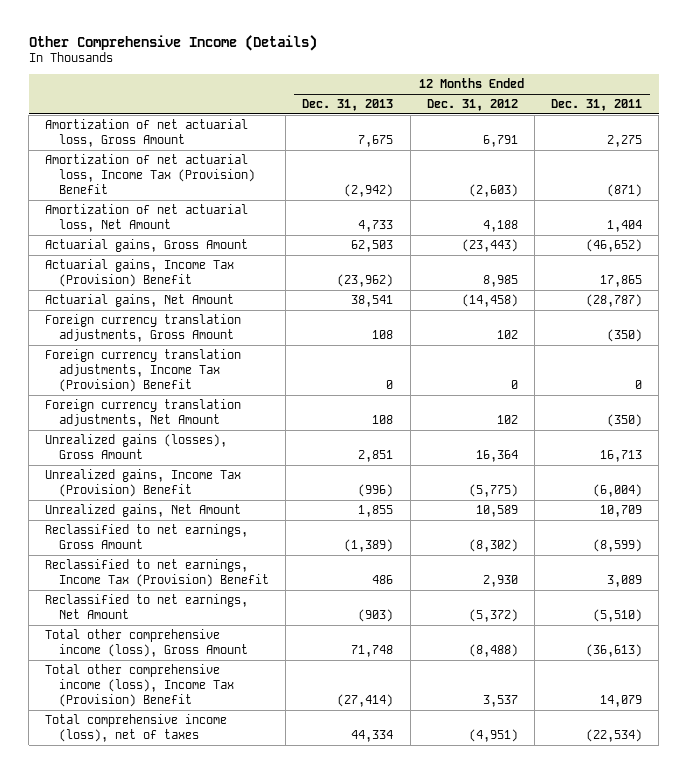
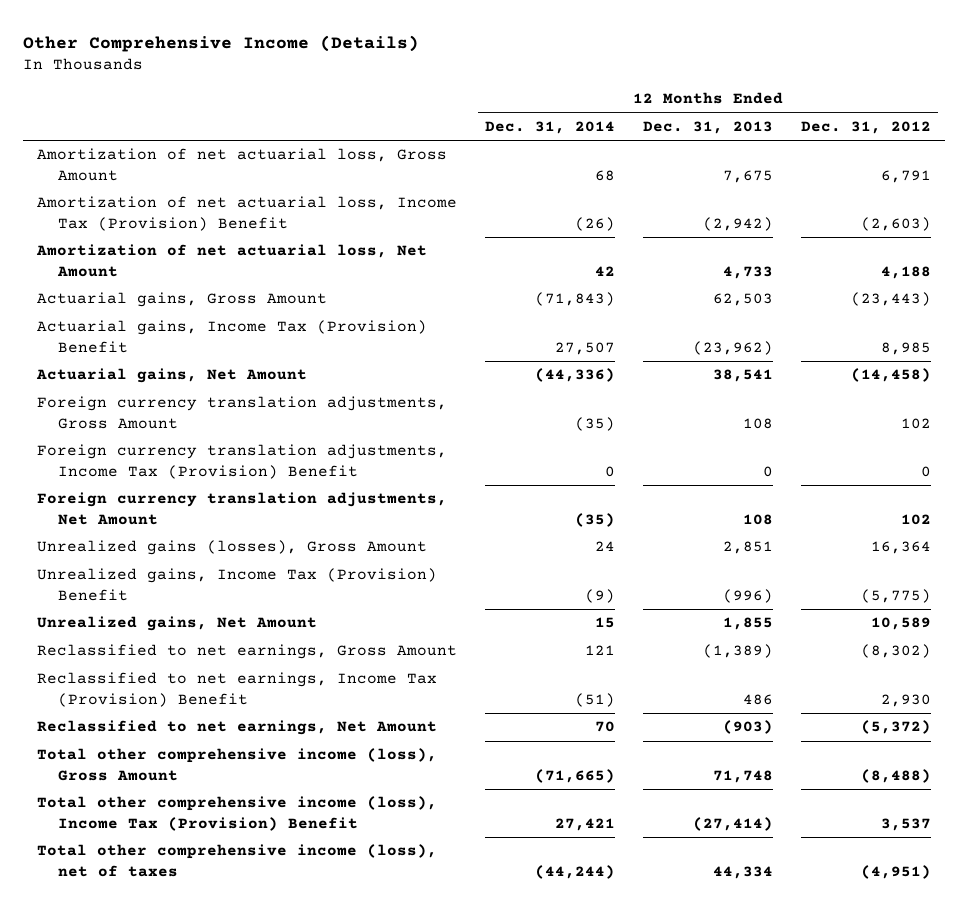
[550,99,642,112] Dec. 31, 2011 -> none
none -> [485,120,616,134] Dec. 31, 2014
[45,714,228,743] Total comprehensive income (loss), net of taxes -> [37,844,438,877] Total other comprehensive income (loss), net of taxes

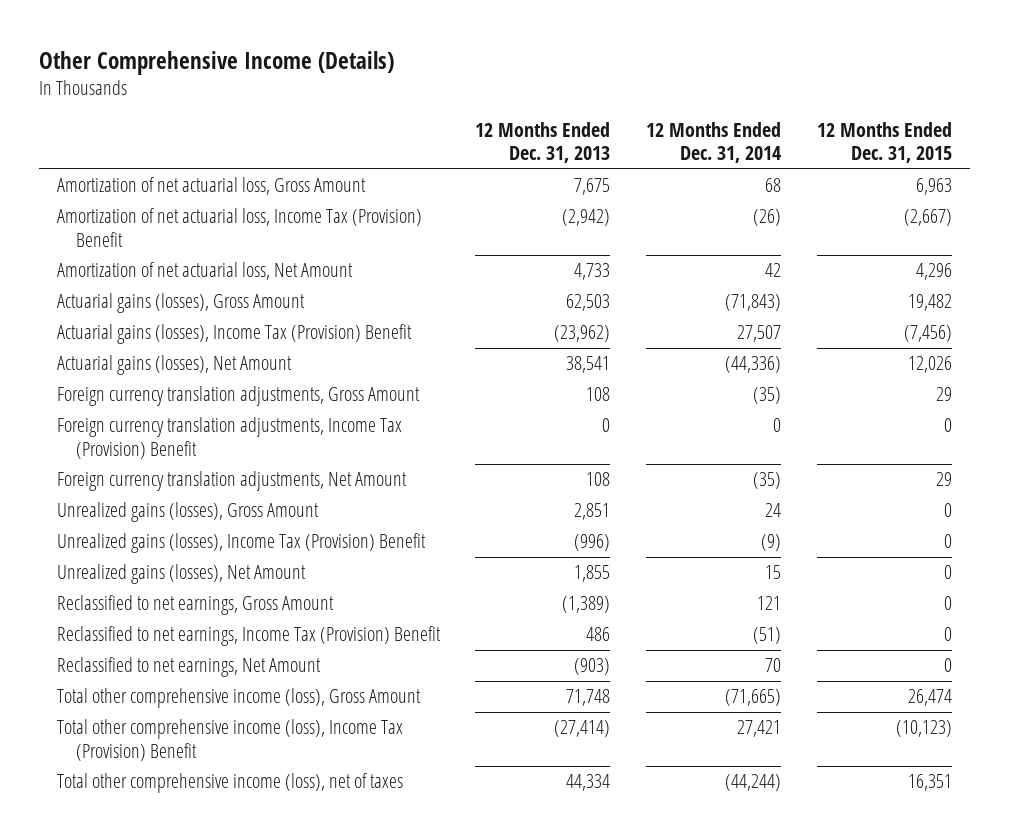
[800,120,931,134] Dec. 31, 2012 -> none
none -> [817,121,953,163] 12 Months Ended Dec. 31, 2015
[37,292,328,308] Actuarial gains, Gross Amount -> [56,293,305,314] Actuarial gains (losses), Gross Amount
[37,320,428,353] Actuarial gains, Income Tax (Provision) Benefit -> [56,324,412,345] Actuarial gains (losses), Income Tax (Provision) Benefit
[36,368,308,384] Actuarial gains, Net Amount -> [56,355,292,376] Actuarial gains (losses), Net Amount
[37,568,438,601] Unrealized gains, Income Tax (Provision) Benefit -> [56,533,426,554] Unrealized gains (losses), Income Tax (Provision) Benefit
[37,616,318,632] Unrealized gains, Net Amount -> [56,564,306,585] Unrealized gains (losses), Net Amount

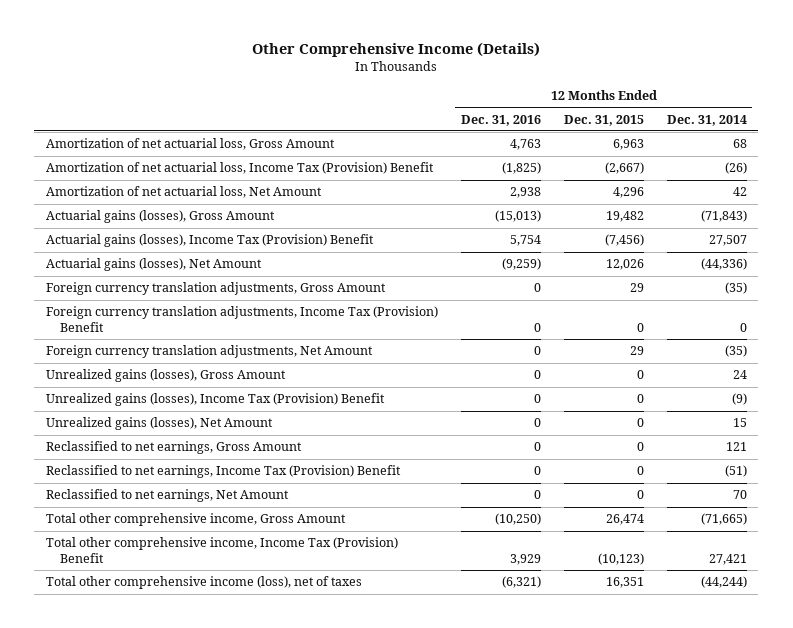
[475,121,611,163] 12 Months Ended Dec. 31, 2013 -> none
none -> [460,114,541,126] Dec. 31, 2016
[56,688,421,709] Total other comprehensive income (loss), Gross Amount -> [45,513,346,527] Total other comprehensive income, Gross Amount
[56,719,403,761] Total other comprehensive income (loss), Income Tax (Provision) Benefit -> [45,537,398,563] Total other comprehensive income, Income Tax (Provision) Benefit

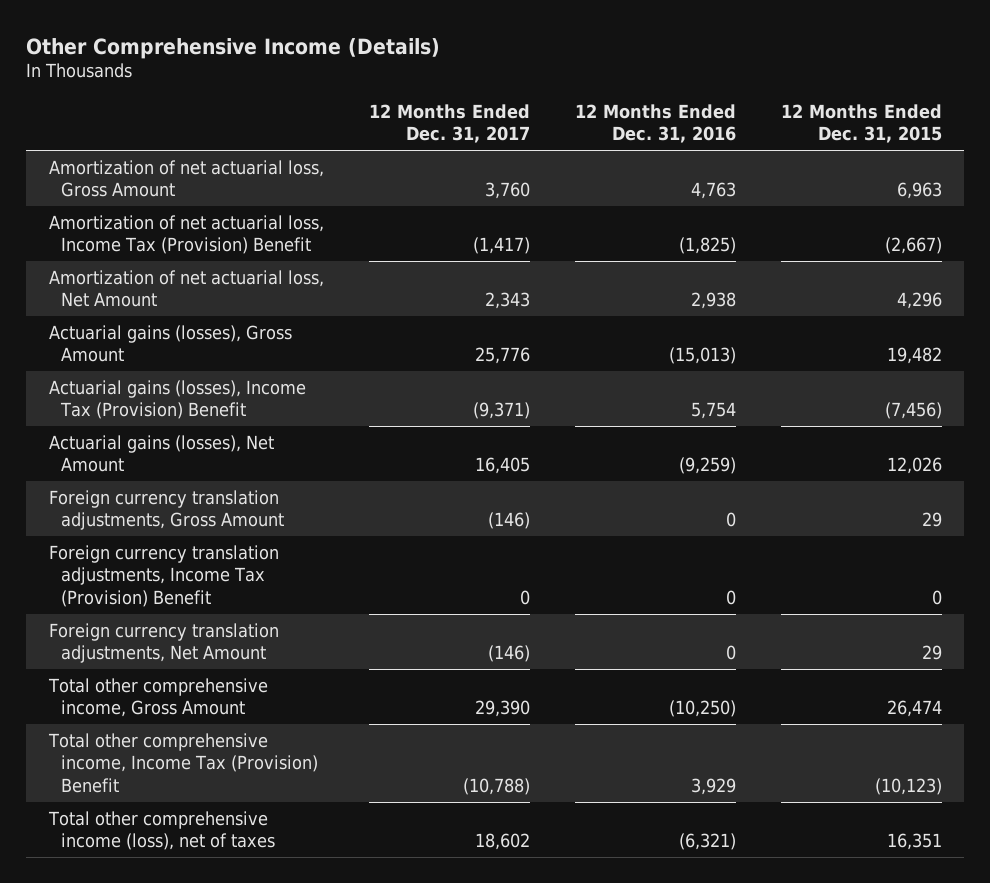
[666,114,747,126] Dec. 31, 2014 -> none
none -> [368,103,530,144] 12 Months Ended Dec. 31, 2017
[45,369,286,383] Unrealized gains (losses), Gross Amount -> none
[45,393,385,407] Unrealized gains (losses), Income Tax (Provision) Benefit -> none
[45,417,273,431] Unrealized gains (losses), Net Amount -> none
[45,441,302,455] Reclassified to net earnings, Gross Amount -> none
[45,465,401,479] Reclassified to net earnings, Income Tax (Provision) Benefit -> none
[45,489,289,503] Reclassified to net earnings, Net Amount -> none

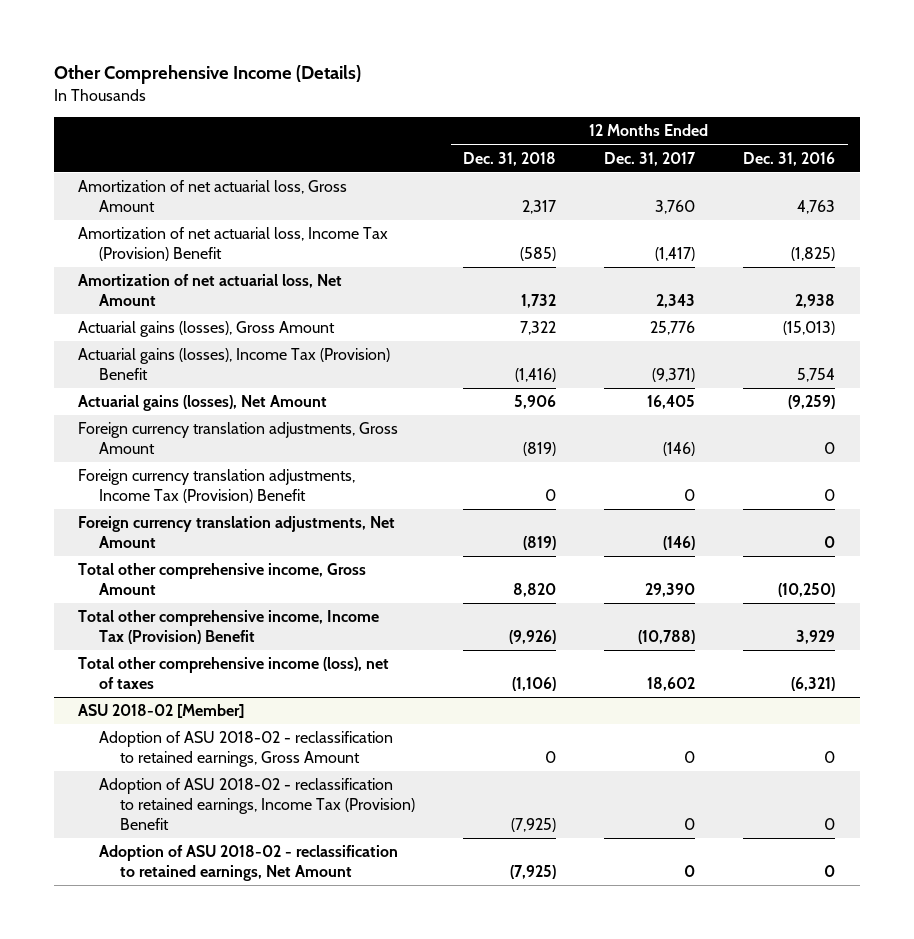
[780,103,942,144] 12 Months Ended Dec. 31, 2015 -> none
none -> [463,151,557,166] Dec. 31, 2018
none -> [78,704,245,719] ASU 2018-02 [Member]
none -> [98,731,393,767] Adoption of ASU 2018-02 - reclassification to retained earnings, Gross Amount
none -> [98,778,415,830] Adoption of ASU 2018-02 - reclassification to retained earnings, Income Tax (Provision) Benefit
none -> [98,845,398,881] Adoption of ASU 2018-02 - reclassification to retained earnings, Net Amount

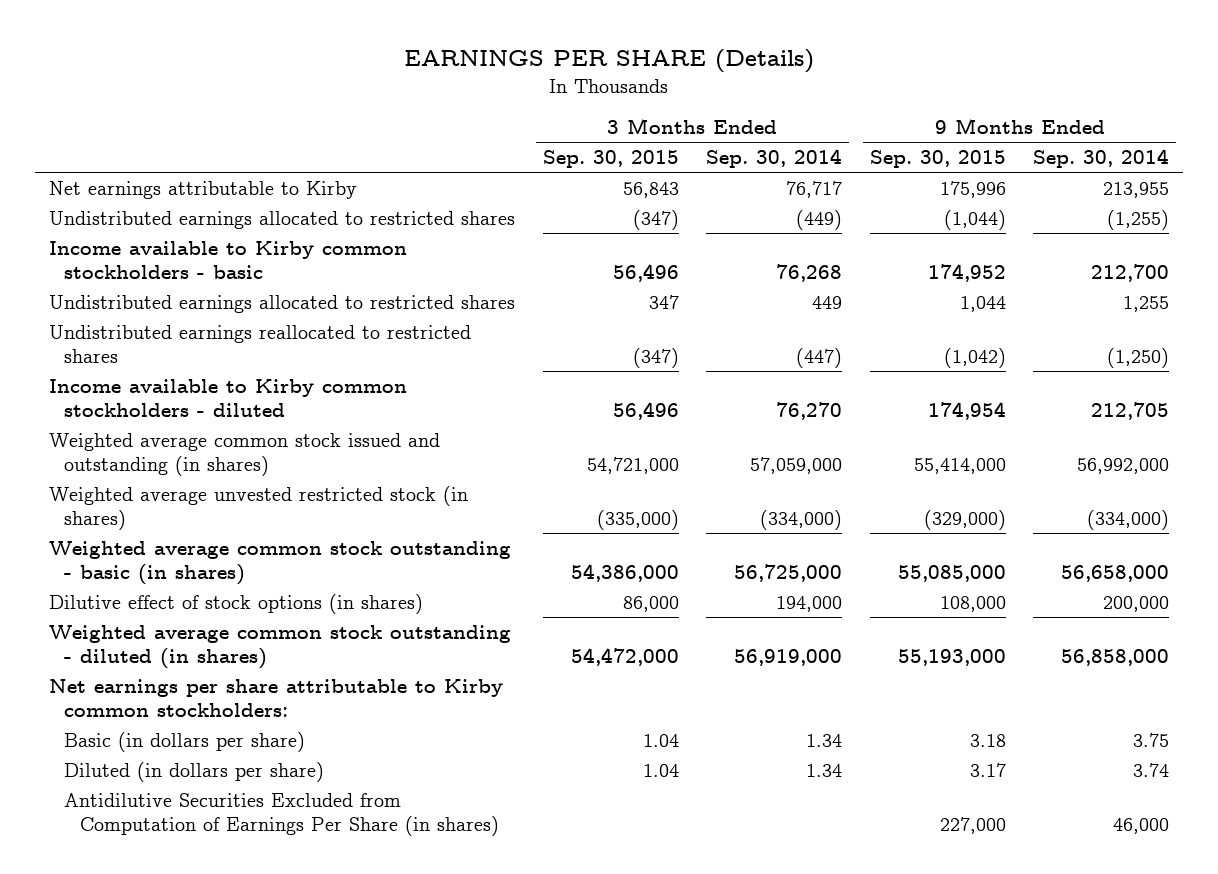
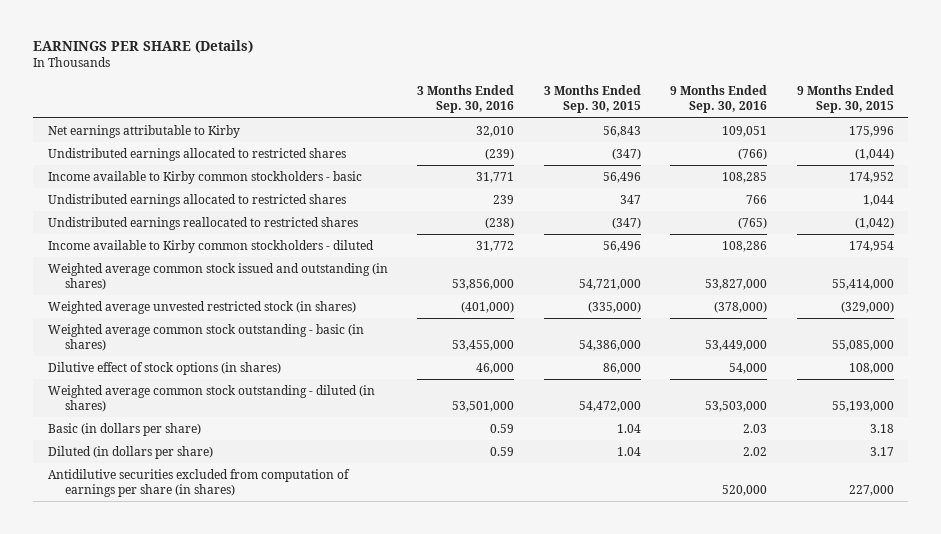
[706,149,843,169] Sep. 30, 2014 -> none
[1033,149,1170,169] Sep. 30, 2014 -> none
none -> [417,85,515,114] 3 Months Ended Sep. 30, 2016
none -> [670,85,768,114] 9 Months Ended Sep. 30, 2016
[48,678,503,718] Net earnings per share attributable to Kirby common stockholders: -> none
[64,792,499,837] Antidilutive Securities Excluded from Computation of Earnings Per Share (in shares) -> [47,468,350,498] Antidilutive securities excluded from computation of earnings per share (in shares)

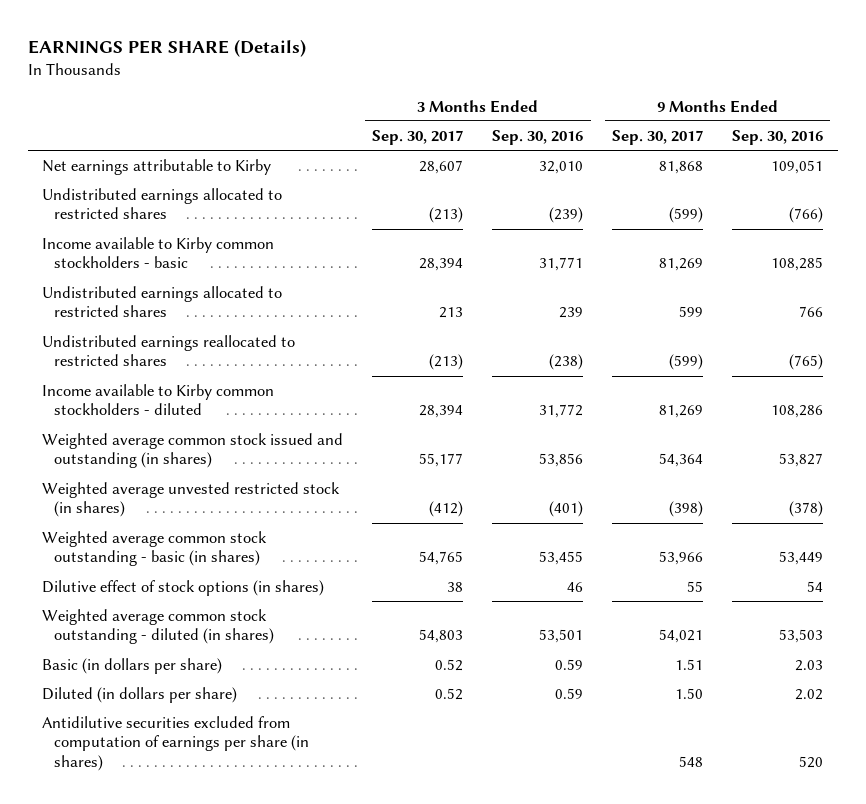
[543,85,641,114] 3 Months Ended Sep. 30, 2015 -> none
[796,85,894,114] 9 Months Ended Sep. 30, 2015 -> none
none -> [372,129,464,145] Sep. 30, 2017
none -> [612,129,704,145] Sep. 30, 2017
[452,279,515,291] 53,856,000 -> [539,453,584,468] 53,856
[705,279,768,291] 53,827,000 -> [779,453,824,468] 53,827
[461,300,515,313] (401,000) -> [549,501,584,518] (401)
[714,300,768,313] (378,000) -> [789,501,824,518] (378)
[452,340,515,352] 53,455,000 -> [539,551,584,566] 53,455
[705,340,768,352] 53,449,000 -> [779,551,824,566] 53,449
[476,362,515,374] 46,000 -> [567,581,584,592] 46
[729,362,768,374] 54,000 -> [807,580,824,592] 54
[452,401,515,413] 53,501,000 -> [539,629,584,644] 53,501
[705,401,768,413] 53,503,000 -> [779,629,824,644] 53,503
[722,485,768,497] 520,000 -> [799,755,824,768] 520

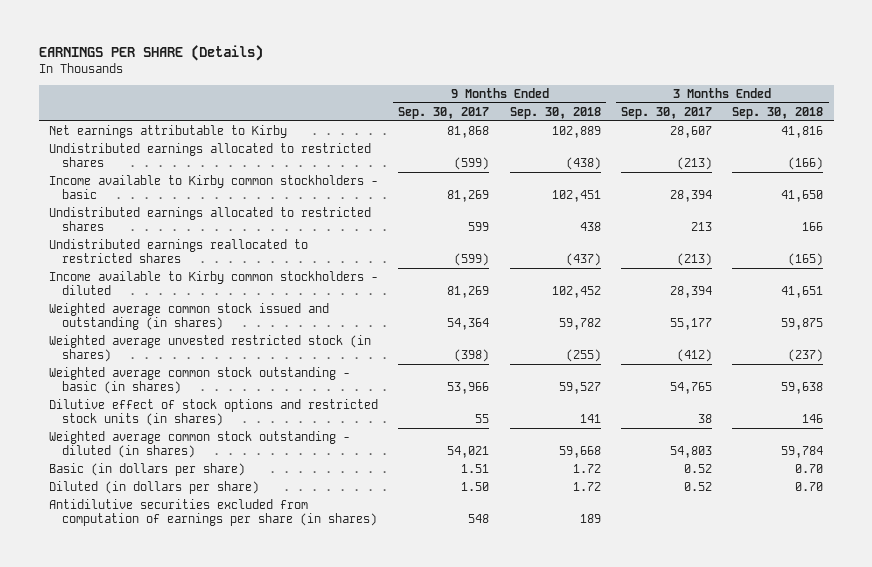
[492,129,584,145] Sep. 30, 2016 -> none
[732,129,824,145] Sep. 30, 2016 -> none
none -> [509,106,601,119] Sep. 30, 2018
none -> [732,106,824,119] Sep. 30, 2018
[42,579,325,596] Dilutive effect of stock options (in shares) -> [49,399,379,427] Dilutive effect of stock options and restricted stock units (in shares)

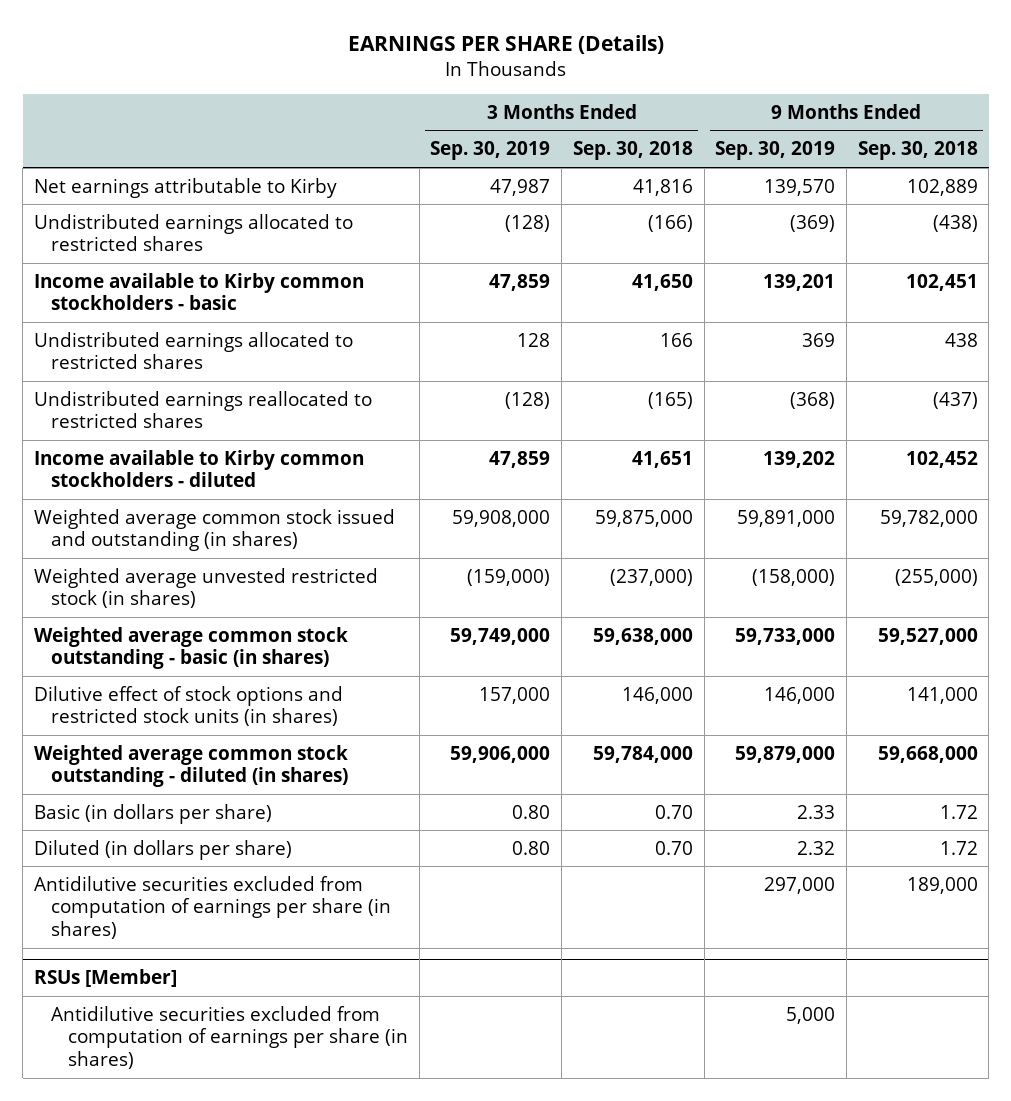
[398,106,490,119] Sep. 30, 2017 -> none
[621,106,713,119] Sep. 30, 2017 -> none
none -> [430,141,551,161] Sep. 30, 2019
none -> [715,141,836,161] Sep. 30, 2019
[558,318,601,331] 59,782 -> [879,509,978,527] 59,782,000
[781,318,824,331] 59,875 -> [594,509,693,527] 59,875,000
[565,349,601,363] (255) -> [894,568,978,586] (255,000)
[788,349,824,363] (237) -> [609,568,693,586] (237,000)
[558,382,601,395] 59,527 -> [877,627,978,645] 59,527,000
[781,382,824,395] 59,638 -> [592,627,693,645] 59,638,000
[579,414,601,424] 141 -> [906,686,978,704] 141,000
[802,414,824,424] 146 -> [621,686,693,704] 146,000
[558,446,601,459] 59,668 -> [877,745,978,763] 59,668,000
[781,446,824,459] 59,784 -> [592,745,693,763] 59,784,000
[579,514,601,524] 189 -> [906,876,978,894] 189,000
none -> [33,969,177,988] RSUs [Member]
none -> [50,1005,408,1069] Antidilutive securities excluded from computation of earnings per share (in shares)

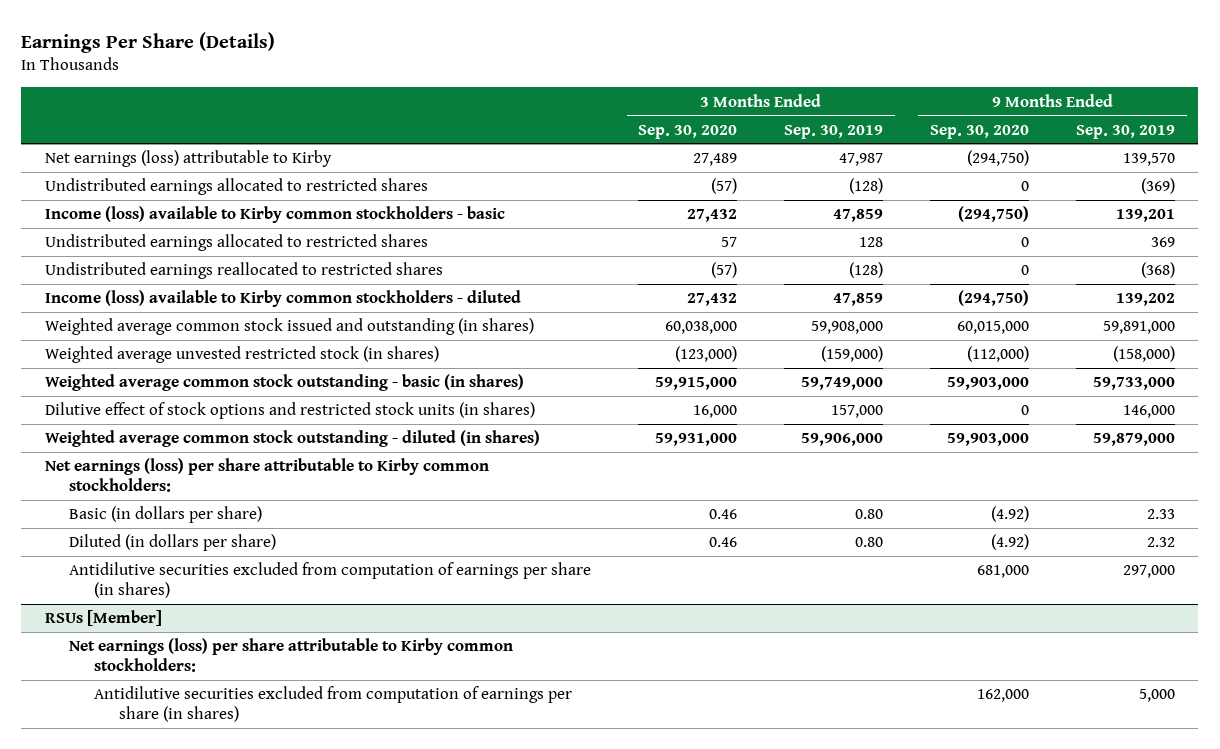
[347,35,664,55] EARNINGS PER SHARE (Details) -> [21,31,276,53] Earnings Per Share (Details)
[572,141,693,161] Sep. 30, 2018 -> none
[857,141,978,161] Sep. 30, 2018 -> none
none -> [638,124,738,139] Sep. 30, 2020
none -> [930,124,1030,139] Sep. 30, 2020
[33,177,337,198] Net earnings attributable to Kirby -> [44,150,332,168] Net earnings (loss) attributable to Kirby
[33,272,364,311] Income available to Kirby common stockholders - basic -> [44,206,505,224] Income (loss) available to Kirby common stockholders - basic
[33,449,364,488] Income available to Kirby common stockholders - diluted -> [44,290,521,308] Income (loss) available to Kirby common stockholders - diluted
none -> [44,458,489,493] Net earnings (loss) per share attributable to Kirby common stockholders:
none -> [69,638,514,673] Net earnings (loss) per share attributable to Kirby common stockholders:

